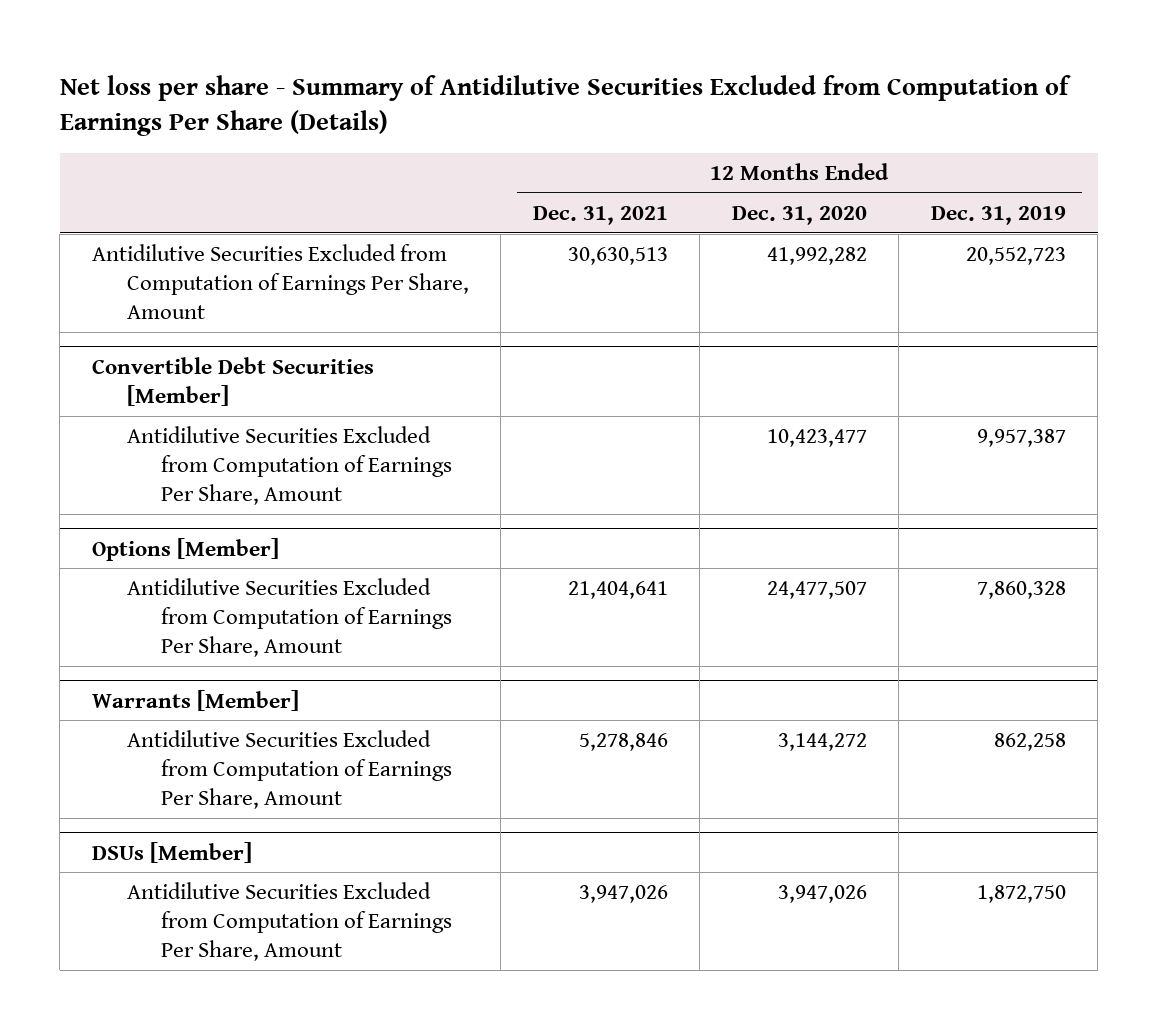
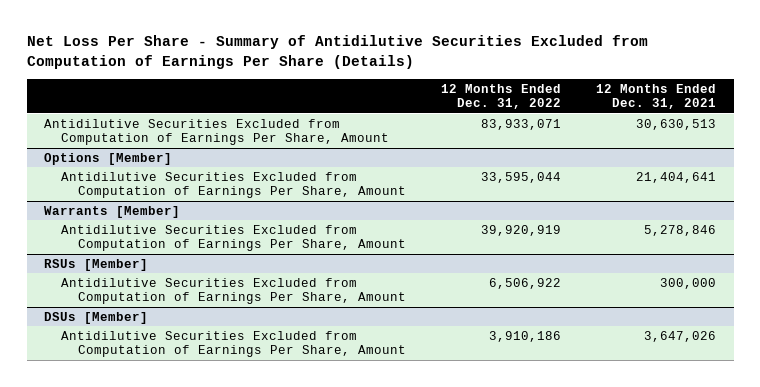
[59,75,1071,137] Net loss per share - Summary of Antidilutive Securities Excluded from Computation of Earnings Per Share (Details) -> [26,35,648,70] Net Loss Per Share - Summary of Antidilutive Securities Excluded from Computation of Earnings Per Share (Details)
[731,205,867,225] Dec. 31, 2020 -> none
[930,205,1066,225] Dec. 31, 2019 -> none
none -> [441,83,562,110] 12 Months Ended Dec. 31, 2022
[91,356,374,406] Convertible Debt Securities [Member] -> none
[126,425,453,506] Antidilutive Securities Excluded from Computation of Earnings Per Share, Amount -> none
none -> [44,258,149,271] RSUs [Member]
none -> [61,277,407,305] Antidilutive Securities Excluded from Computation of Earnings Per Share, Amount
[578,884,668,903] 3,947,026 -> [644,330,717,342] 3,647,026

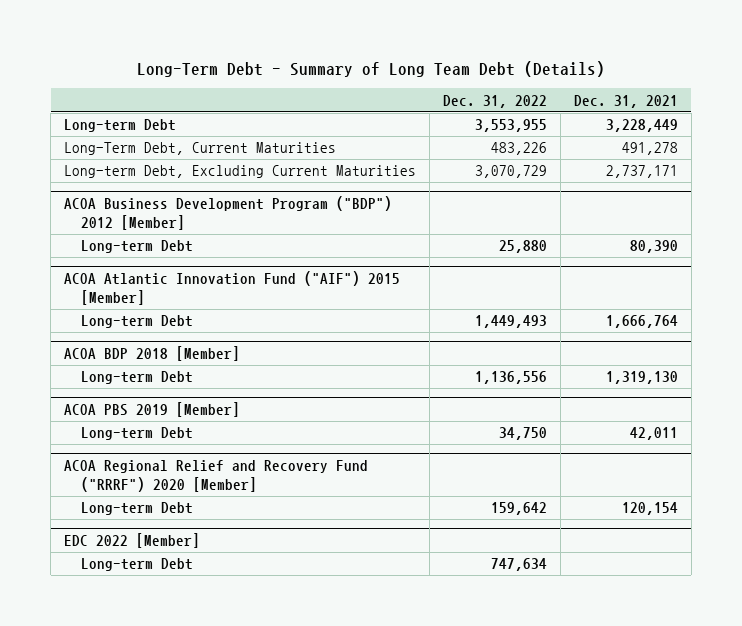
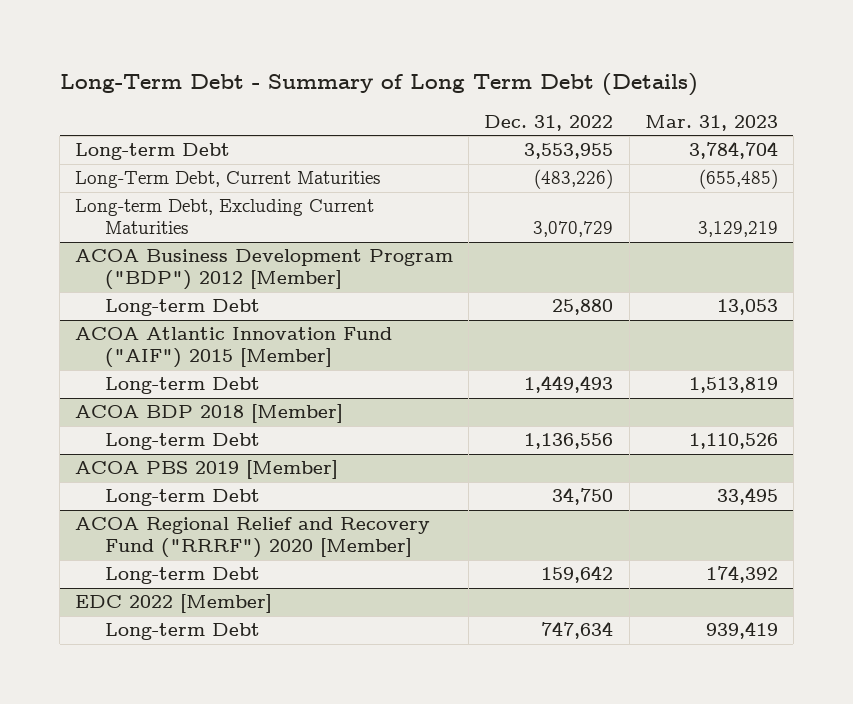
[136,60,605,77] Long-Term Debt - Summary of Long Team Debt (Details) -> [59,72,698,96] Long-Term Debt - Summary of Long Term Debt (Details)
[573,94,678,108] Dec. 31, 2021 -> none
none -> [644,115,778,132] Mar. 31, 2023
[490,142,547,156] 483,226 -> [534,169,614,190] (483,226)

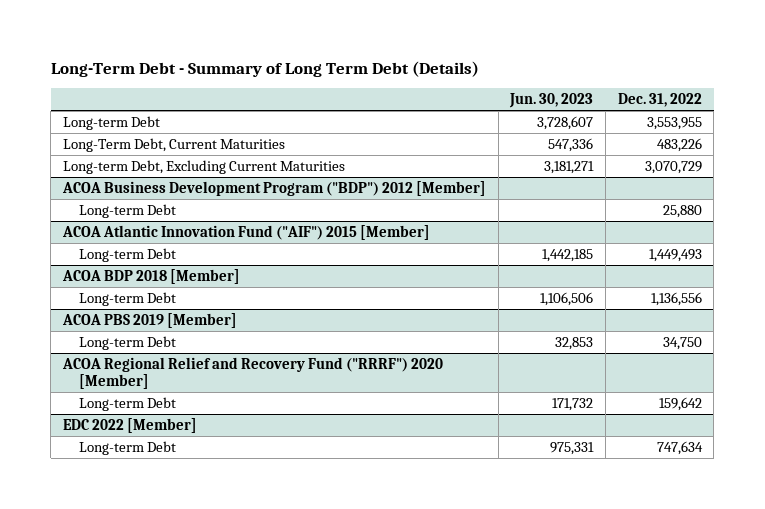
[644,115,778,132] Mar. 31, 2023 -> none
none -> [509,93,594,109] Jun. 30, 2023
[534,169,614,190] (483,226) -> [656,138,702,153] 483,226

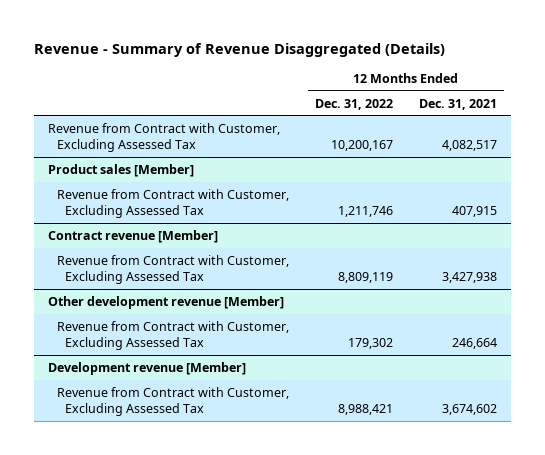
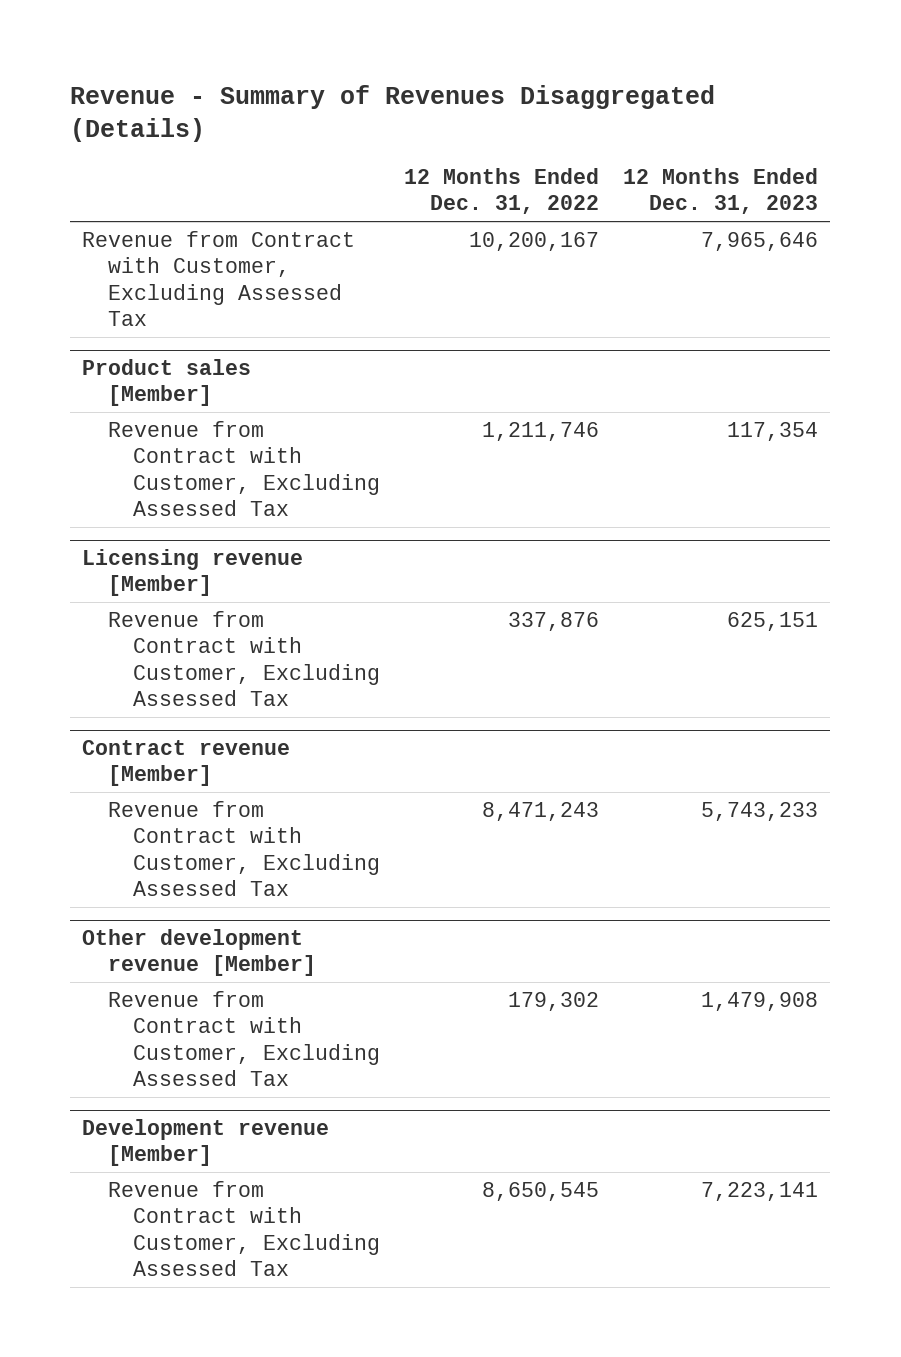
[34,42,446,57] Revenue - Summary of Revenue Disaggregated (Details) -> [70,84,716,143] Revenue - Summary of Revenues Disaggregated (Details)
[419,98,498,110] Dec. 31, 2021 -> none
none -> [623,167,819,215] 12 Months Ended Dec. 31, 2023
none -> [82,549,304,597] Licensing revenue [Member]
none -> [107,611,381,706] Revenue from Contract with Customer, Excluding Assessed Tax
[337,272,393,284] 8,809,119 -> [482,802,600,822] 8,471,243
[337,404,393,416] 8,988,421 -> [482,1182,600,1202] 8,650,545

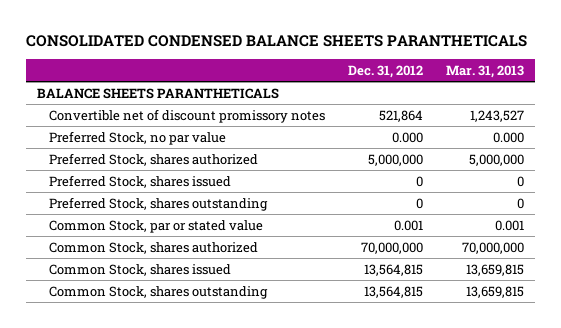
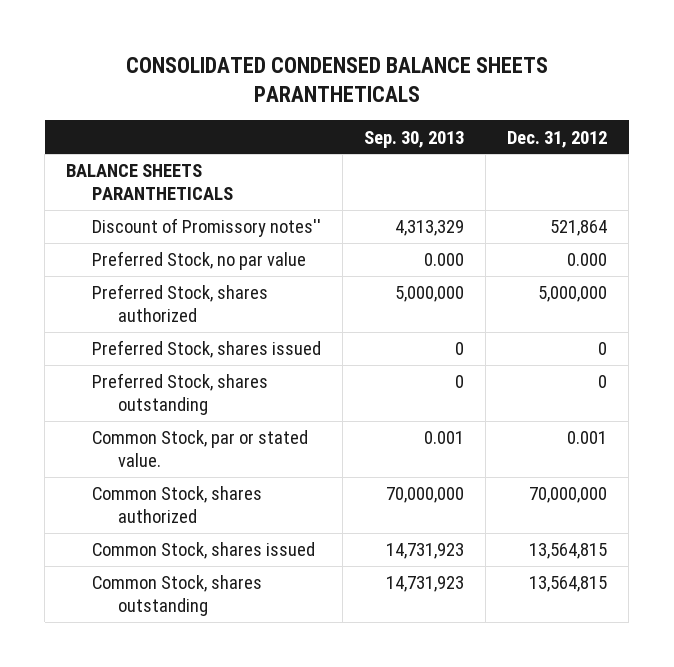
[445,65,524,79] Mar. 31, 2013 -> none
none -> [364,130,465,148] Sep. 30, 2013
[48,108,325,123] Convertible net of discount promissory notes -> [92,218,322,238] Discount of Promissory notes''
[48,219,263,233] Common Stock, par or stated value -> [92,430,309,467] Common Stock, par or stated value.

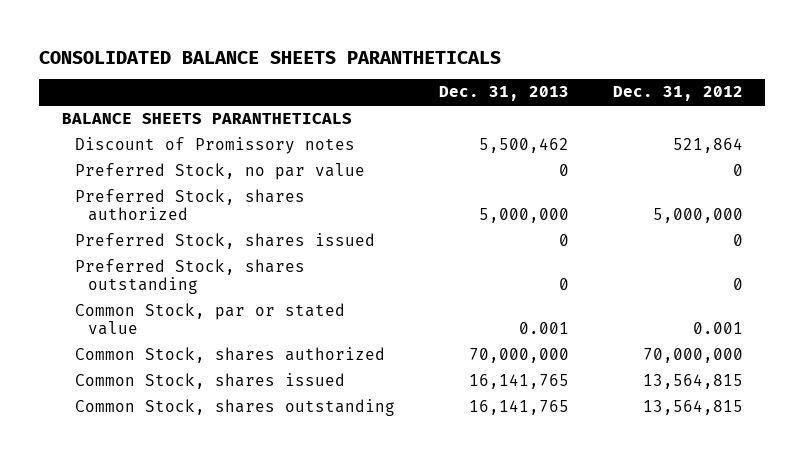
[125,57,548,102] CONSOLIDATED CONDENSED BALANCE SHEETS PARANTHETICALS -> [39,50,502,64] CONSOLIDATED BALANCE SHEETS PARANTHETICALS
[364,130,465,148] Sep. 30, 2013 -> none
none -> [438,86,569,102] Dec. 31, 2013
[92,218,322,238] Discount of Promissory notes'' -> [74,137,355,155] Discount of Promissory notes
[567,253,608,267] 0.000 -> [732,164,743,177] 0
[92,430,309,467] Common Stock, par or stated value. -> [74,303,345,336] Common Stock, par or stated value

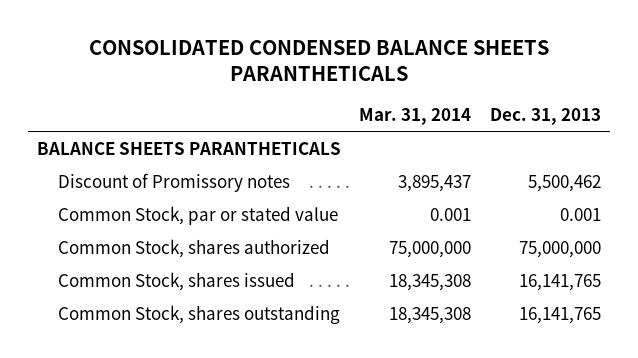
[39,50,502,64] CONSOLIDATED BALANCE SHEETS PARANTHETICALS -> [88,39,549,82] CONSOLIDATED CONDENSED BALANCE SHEETS PARANTHETICALS
[612,86,743,102] Dec. 31, 2012 -> none
none -> [359,108,472,126] Mar. 31, 2014
[74,163,365,181] Preferred Stock, no par value -> none
[74,189,305,222] Preferred Stock, shares authorized -> none
[74,233,375,250] Preferred Stock, shares issued -> none
[74,259,305,295] Preferred Stock, shares outstanding -> none
[468,348,569,364] 70,000,000 -> [518,240,601,258] 75,000,000

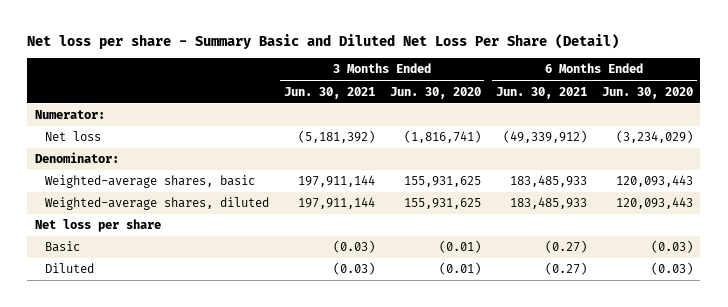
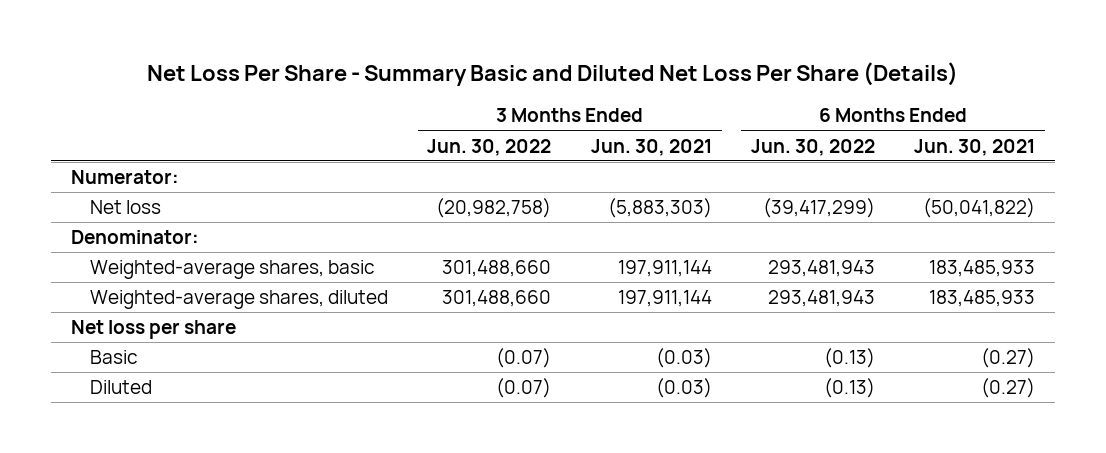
[27,33,620,49] Net loss per share - Summary Basic and Diluted Net Loss Per Share (Detail) -> [147,62,959,87] Net Loss Per Share - Summary Basic and Diluted Net Loss Per Share (Details)
[389,86,481,99] Jun. 30, 2020 -> none
[601,86,693,99] Jun. 30, 2020 -> none
none -> [427,138,552,156] Jun. 30, 2022
none -> [751,138,876,156] Jun. 30, 2022
[297,130,375,144] (5,181,392) -> [607,198,712,219] (5,883,303)
[502,130,587,144] (49,339,912) -> [923,198,1036,219] (50,041,822)

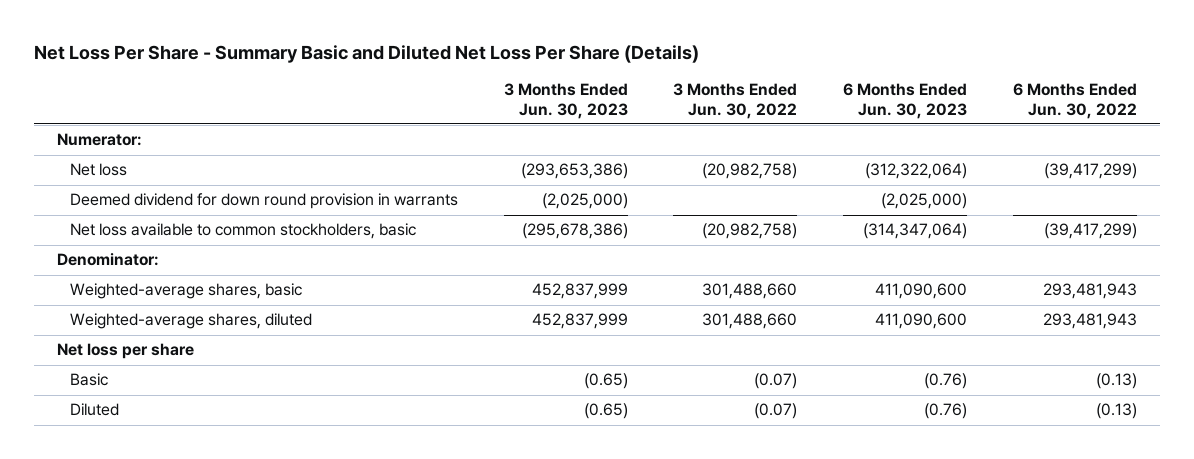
[590,138,712,156] Jun. 30, 2021 -> none
[914,138,1036,156] Jun. 30, 2021 -> none
none -> [503,83,628,119] 3 Months Ended Jun. 30, 2023
none -> [843,83,968,119] 6 Months Ended Jun. 30, 2023
none -> [69,193,458,210] Deemed dividend for down round provision in warrants
none -> [69,223,416,240] Net loss available to common stockholders, basic

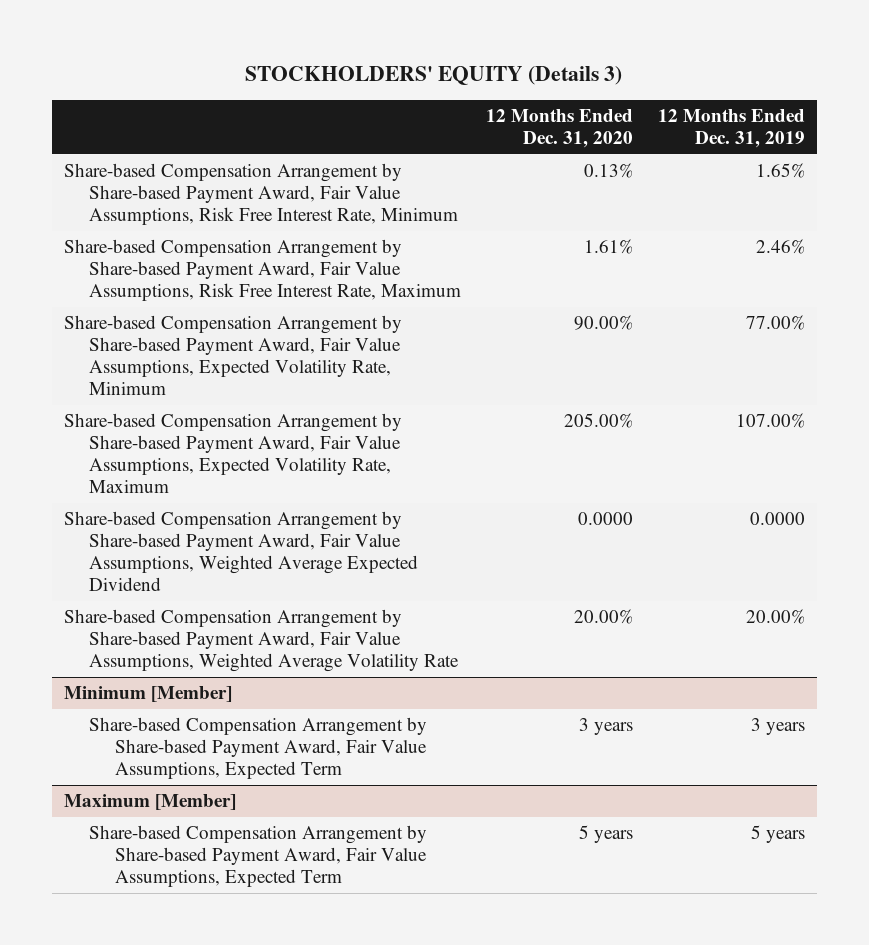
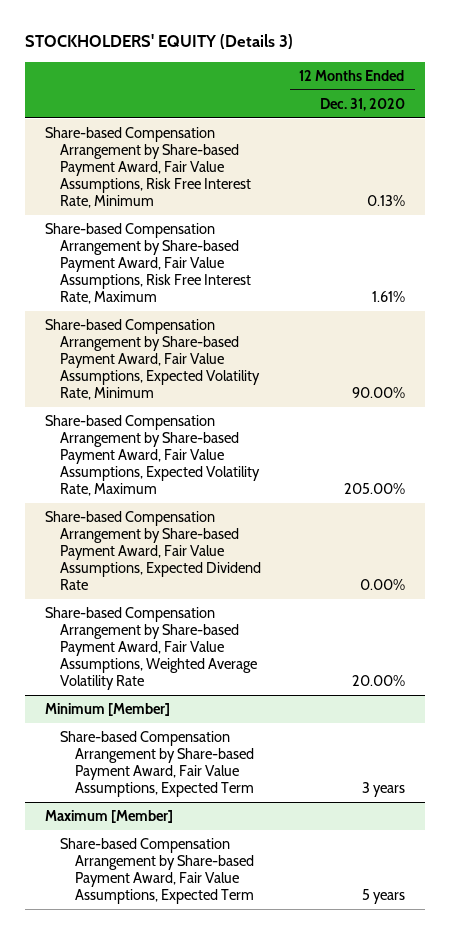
[657,108,805,148] 12 Months Ended Dec. 31, 2019 -> none
[64,511,419,591] Share-based Compensation Arrangement by Share-based Payment Award, Fair Value Assumptions, Weighted Average Expected Dividend -> [44,511,261,591] Share-based Compensation Arrangement by Share-based Payment Award, Fair Value Assumptions, Expected Dividend Rate
[578,512,634,526] 0.0000 -> [359,579,405,591] 0.00%

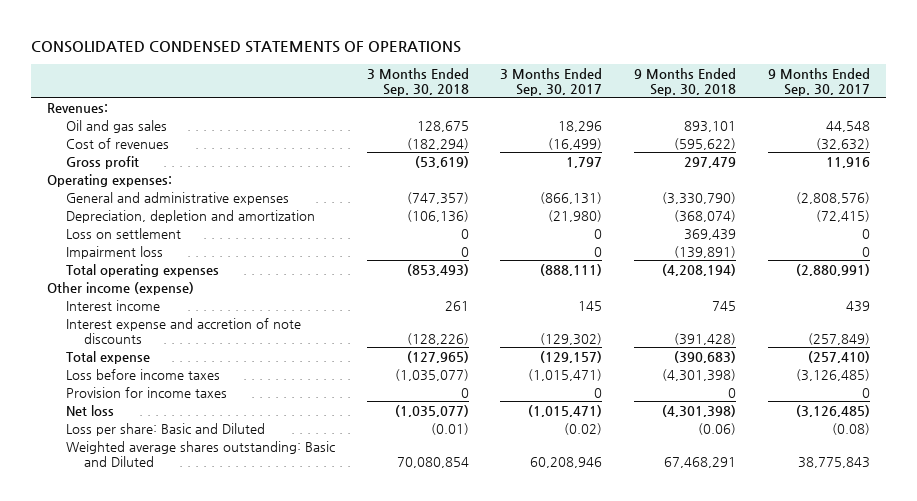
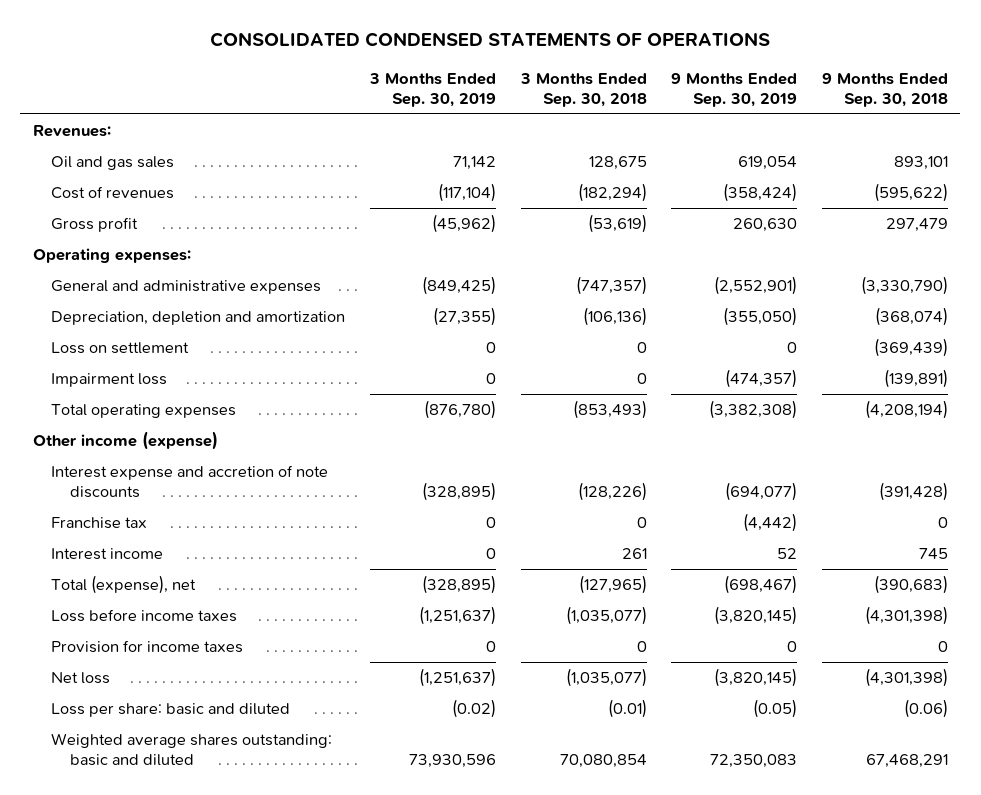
[500,67,603,96] 3 Months Ended Sep. 30, 2017 -> none
[767,67,870,96] 9 Months Ended Sep. 30, 2017 -> none
none -> [368,72,496,107] 3 Months Ended Sep. 30, 2019
none -> [671,72,798,107] 9 Months Ended Sep. 30, 2019
[684,228,737,240] 369,439 -> [874,338,949,358] (369,439)
none -> [51,517,148,530] Franchise tax
[65,299,160,311] Interest income -> [51,548,164,561] Interest income
[65,350,150,364] Total expense -> [51,575,197,595] Total (expense), net
[65,422,265,436] Loss per share: Basic and Diluted -> [51,703,291,718] Loss per share: basic and diluted
[65,440,335,467] Weighted average shares outstanding: Basic and Diluted -> [51,733,333,767] Weighted average shares outstanding: basic and diluted

